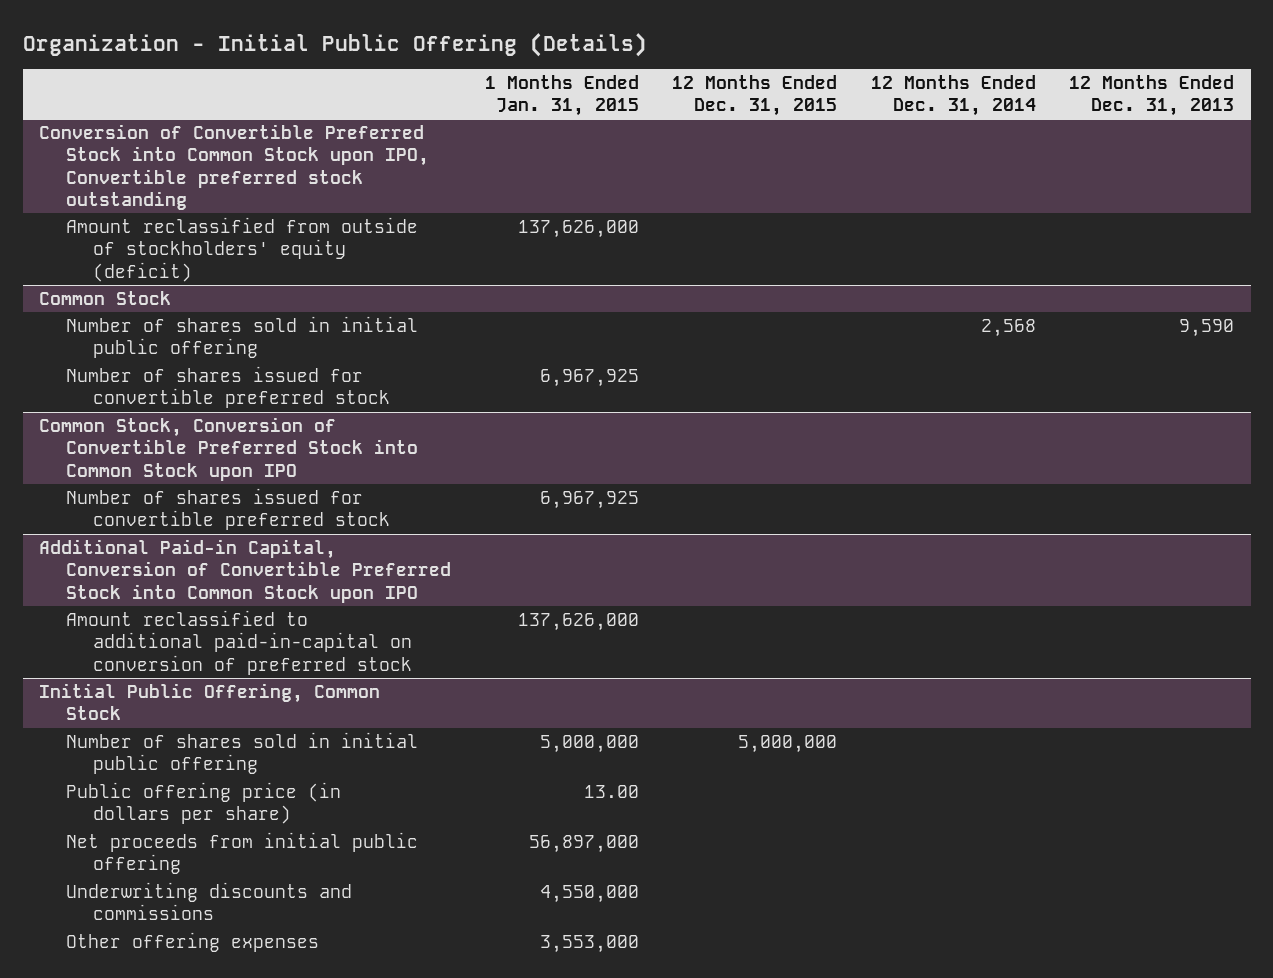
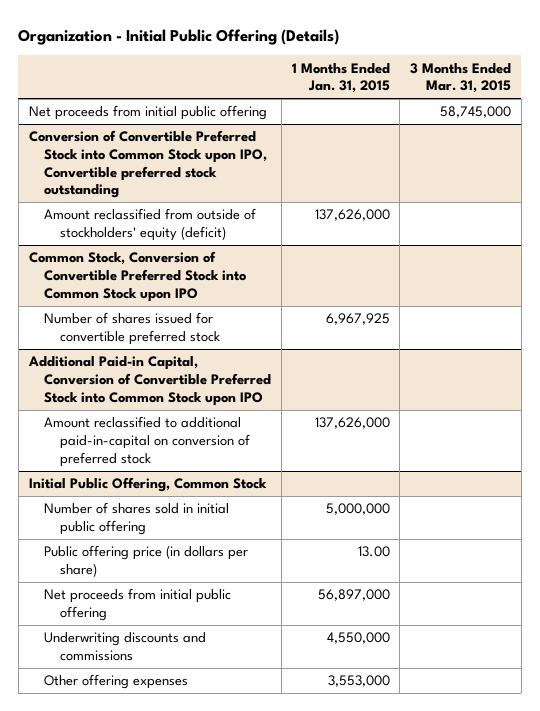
[672,74,838,117] 12 Months Ended Dec. 31, 2015 -> none
[870,74,1036,117] 12 Months Ended Dec. 31, 2014 -> none
[1069,74,1235,117] 12 Months Ended Dec. 31, 2013 -> none
none -> [410,62,512,94] 3 Months Ended Mar. 31, 2015
none -> [28,105,267,121] Net proceeds from initial public offering
[39,291,172,306] Common Stock -> none
[66,316,419,359] Number of shares sold in initial public offering -> none
[66,366,390,409] Number of shares issued for convertible preferred stock -> none

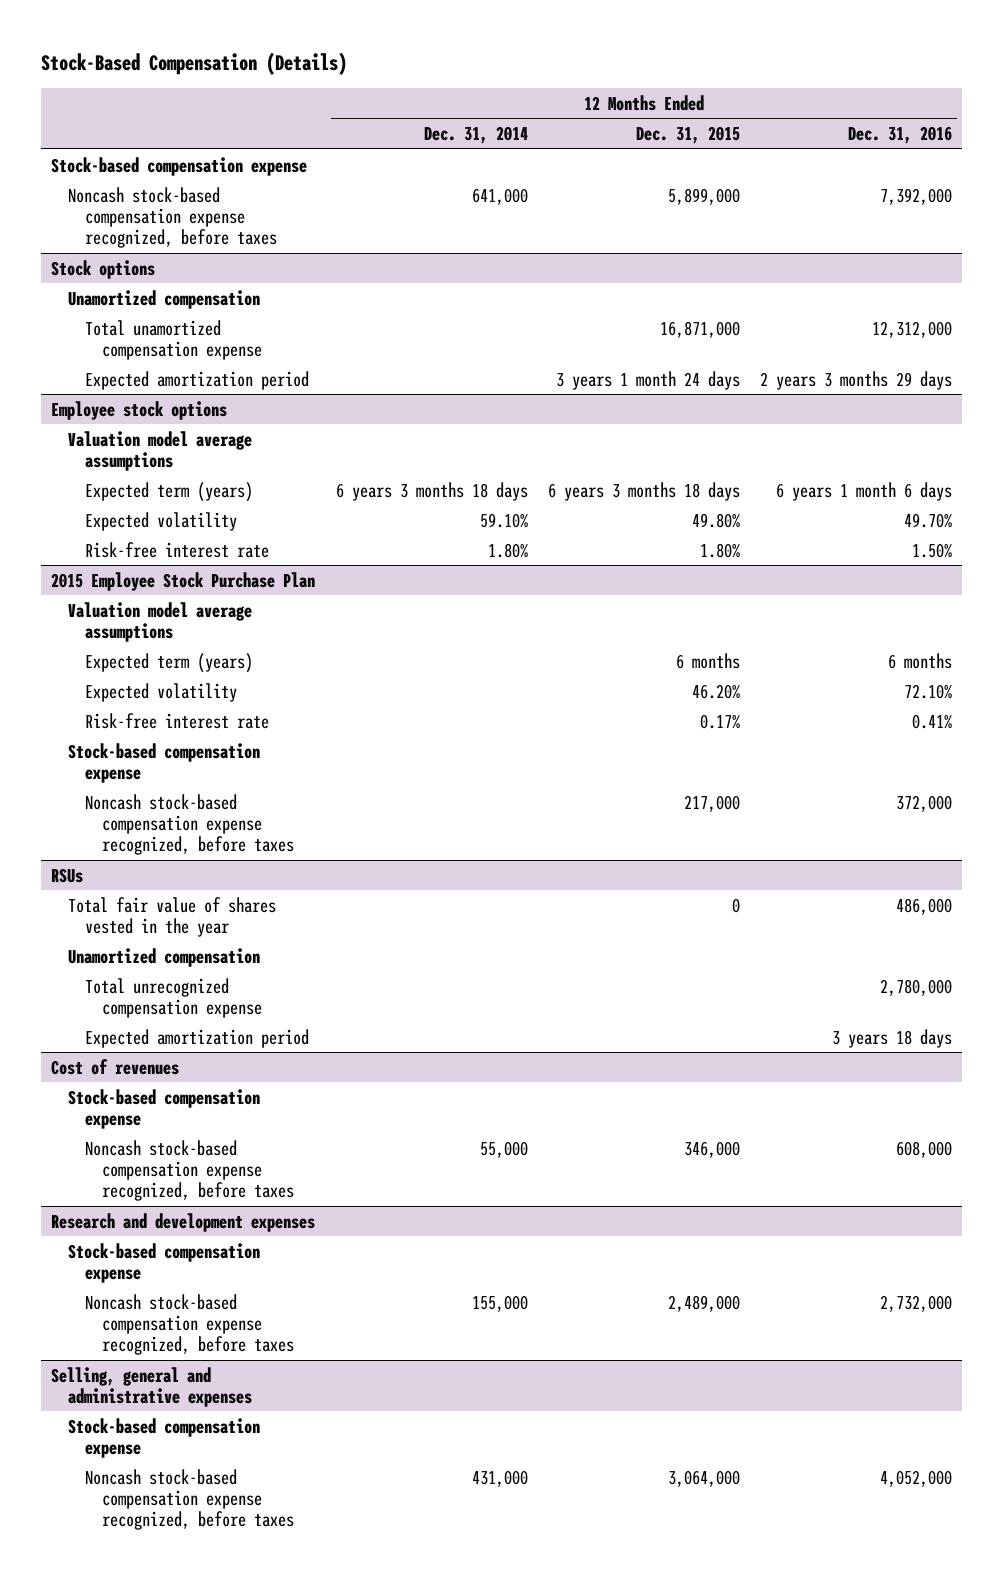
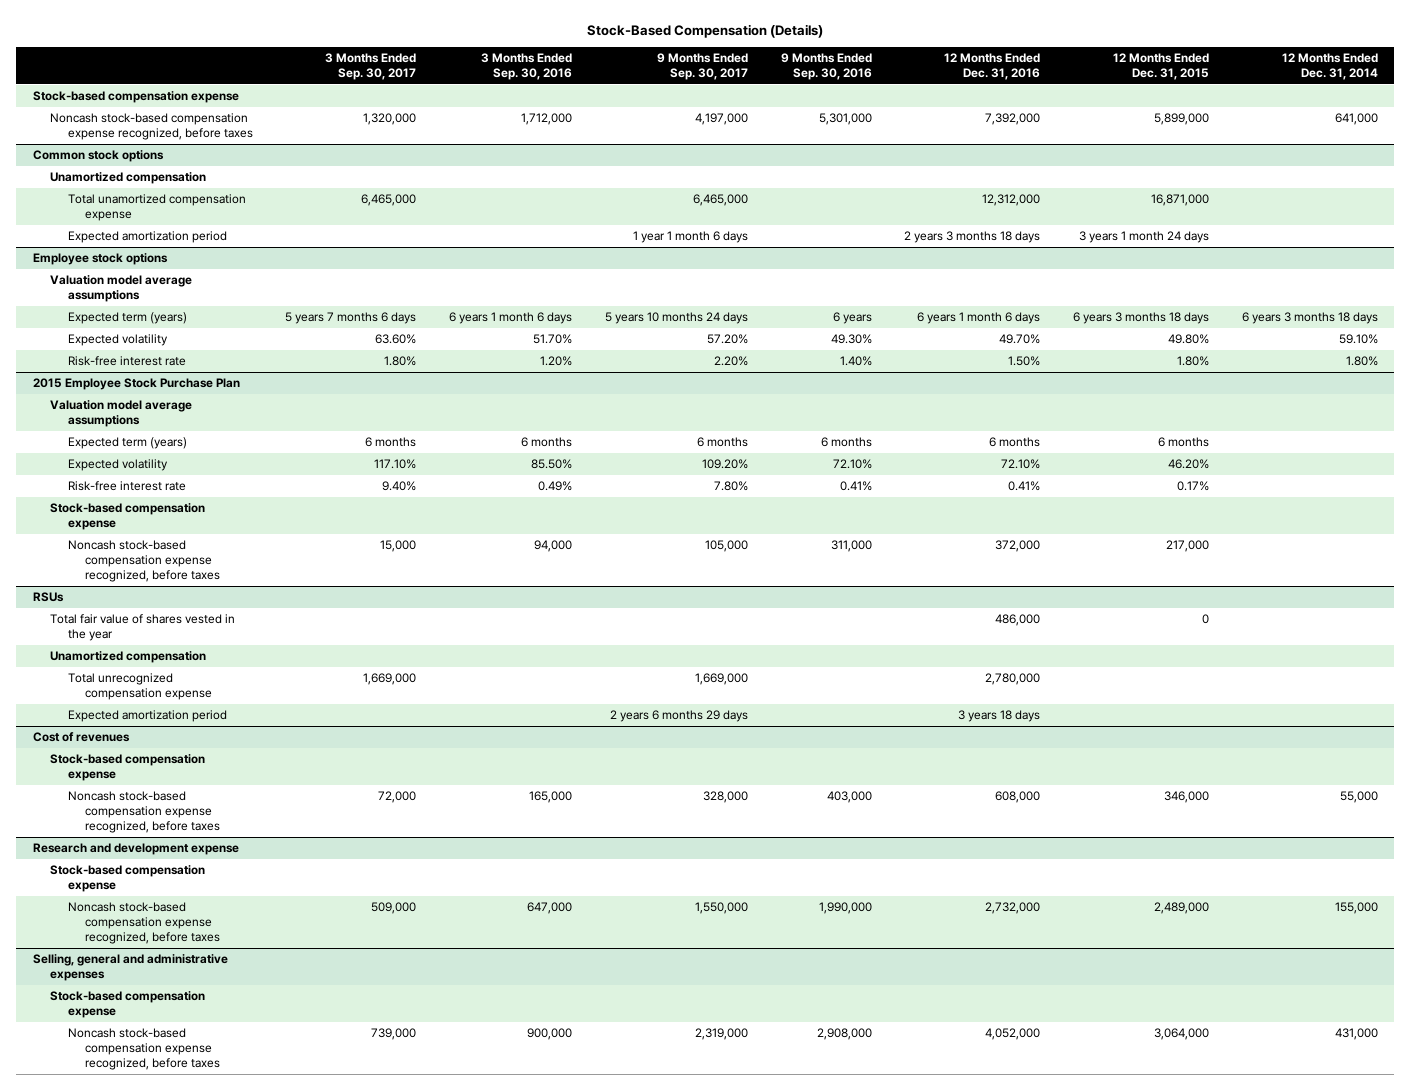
none -> [325,52,417,80] 3 Months Ended Sep. 30, 2017
none -> [481,52,573,80] 3 Months Ended Sep. 30, 2016
none -> [656,52,748,80] 9 Months Ended Sep. 30, 2017
none -> [780,52,872,80] 9 Months Ended Sep. 30, 2016
[51,259,156,279] Stock options -> [32,150,164,163] Common stock options
[760,370,953,390] 2 years 3 months 29 days -> [904,231,1041,244] 2 years 3 months 18 days
[51,1212,316,1232] Research and development expenses -> [32,843,239,856] Research and development expense

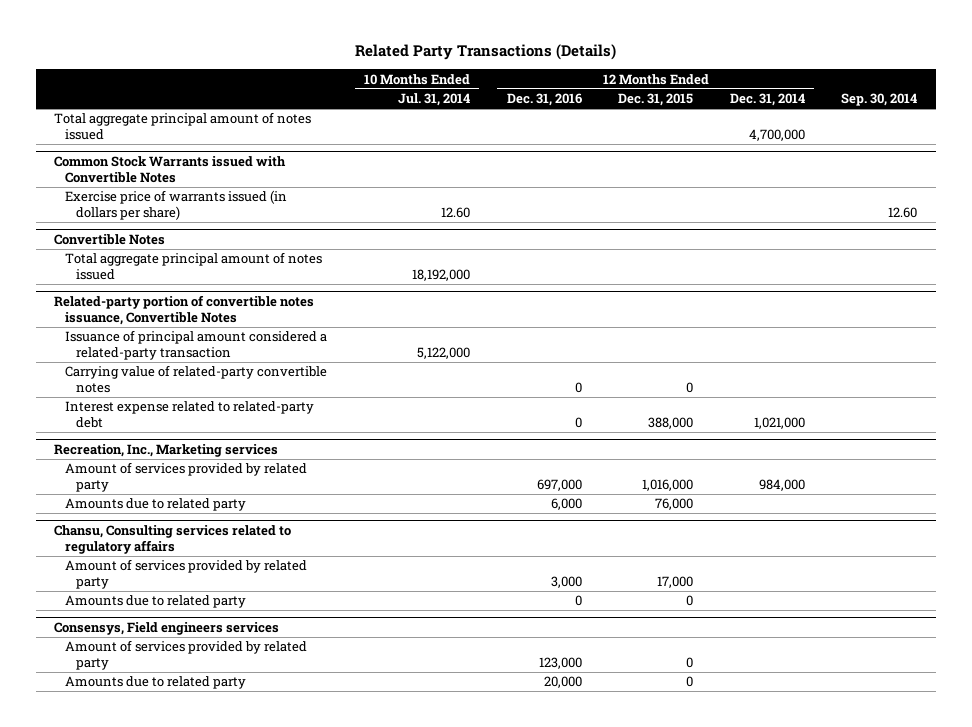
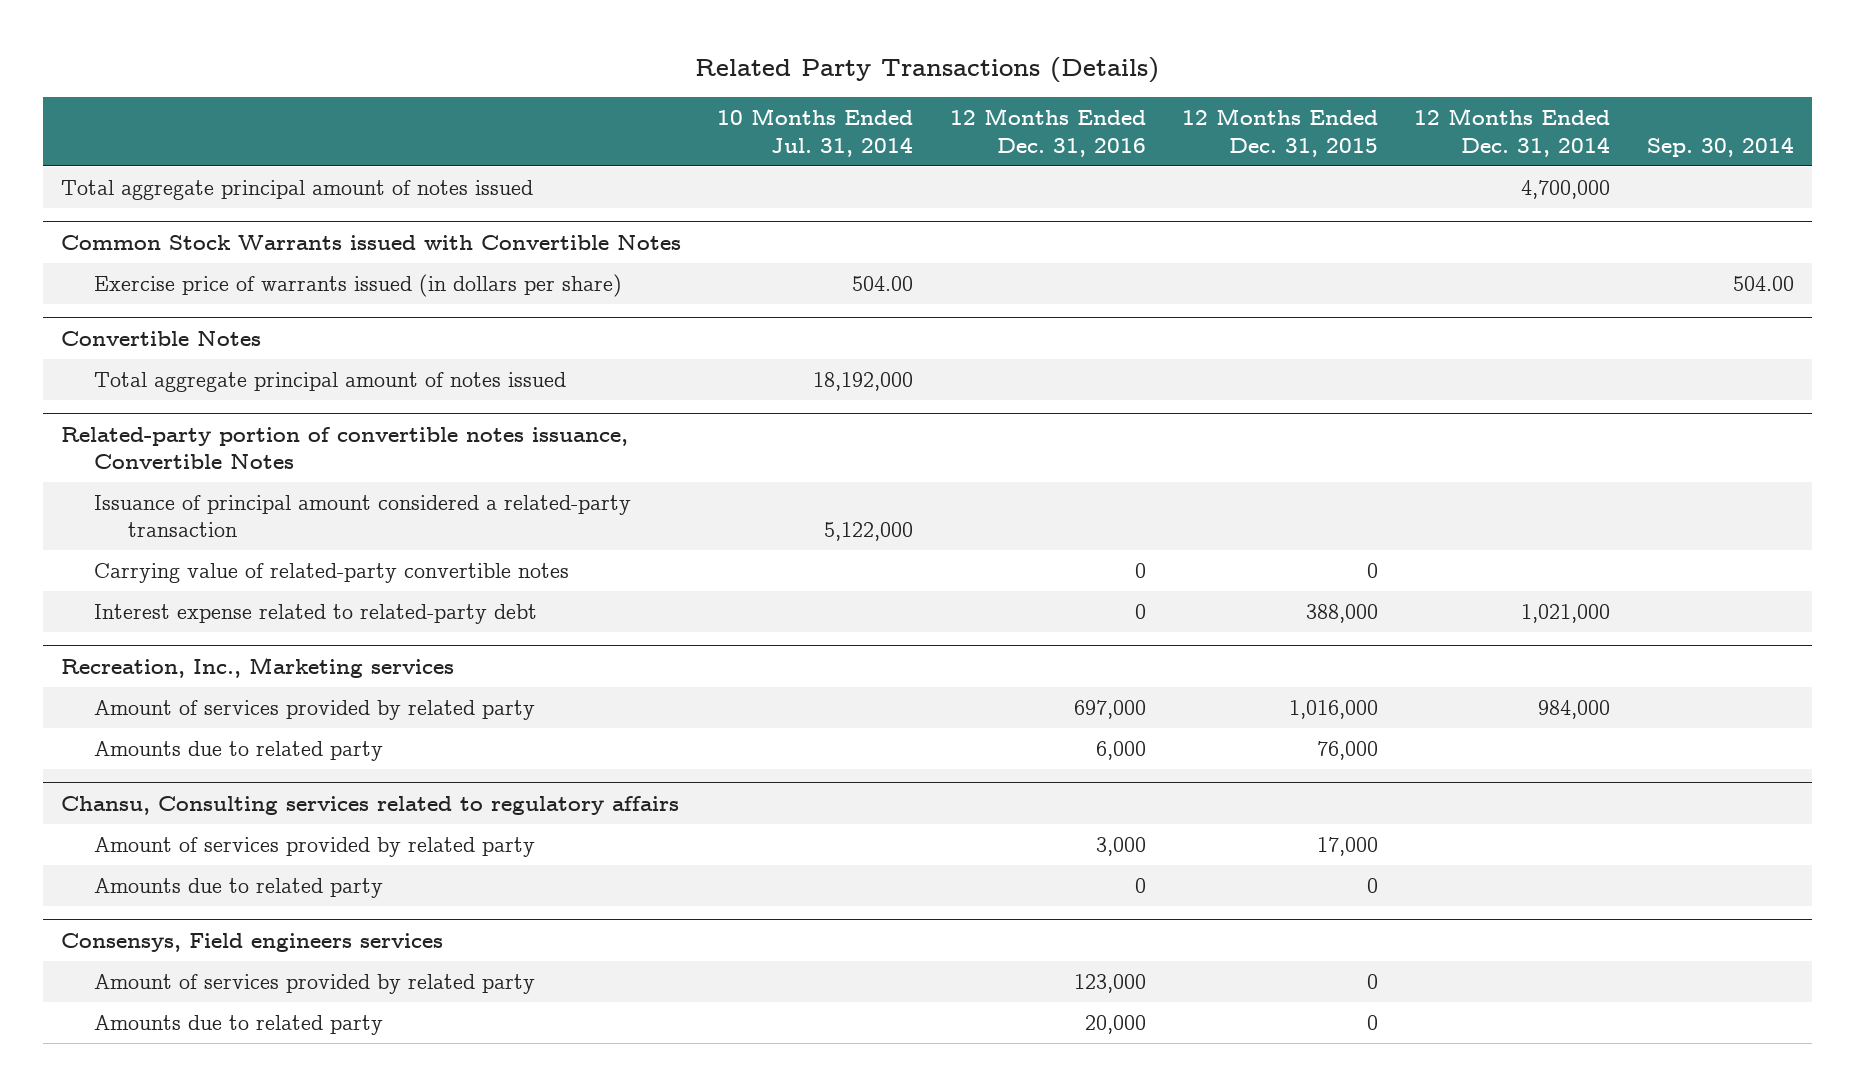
[441,207,471,219] 12.60 -> [852,275,914,291] 504.00
[888,207,918,219] 12.60 -> [1732,275,1794,291] 504.00

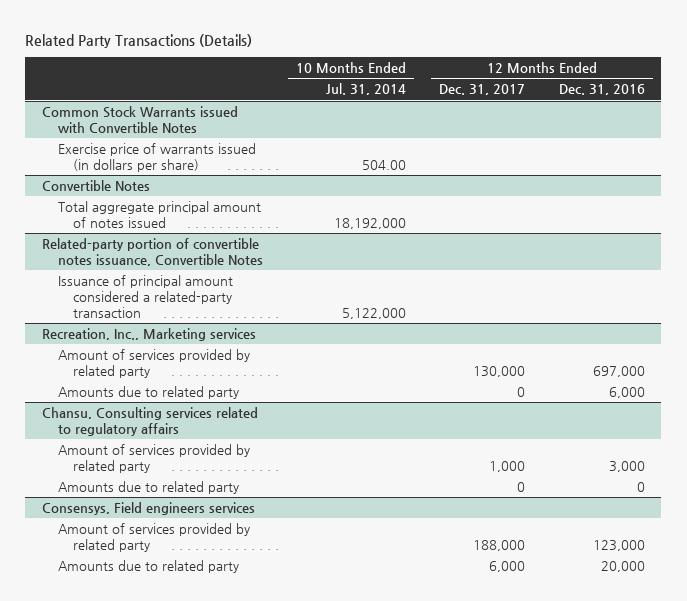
[1182,108,1379,157] 12 Months Ended Dec. 31, 2015 -> none
[1414,108,1611,157] 12 Months Ended Dec. 31, 2014 -> none
[1646,136,1794,157] Sep. 30, 2014 -> none
none -> [439,84,526,96] Dec. 31, 2017
[60,179,533,200] Total aggregate principal amount of notes issued -> none
[94,562,570,583] Carrying value of related-party convertible notes -> none
[94,603,538,624] Interest expense related to related-party debt -> none

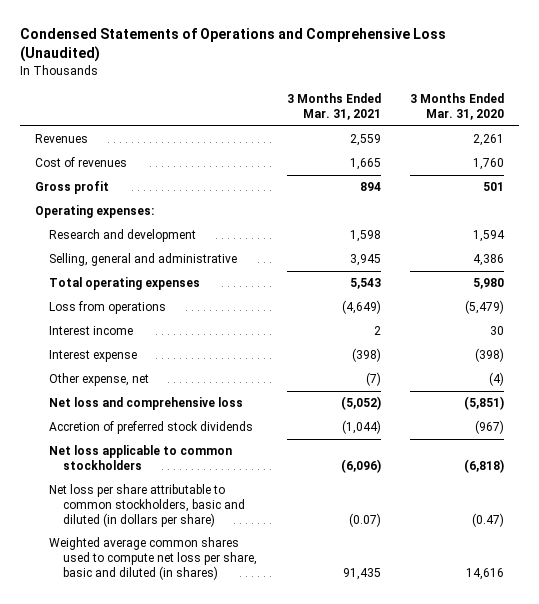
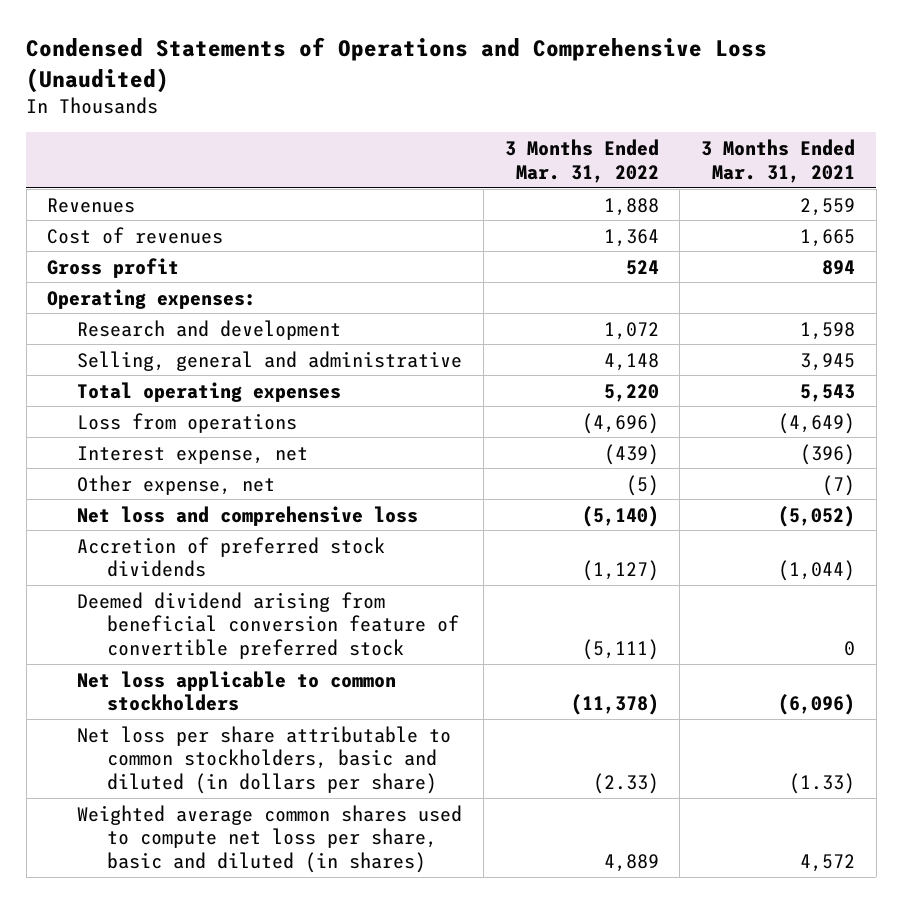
[410,93,505,120] 3 Months Ended Mar. 31, 2020 -> none
none -> [504,138,659,183] 3 Months Ended Mar. 31, 2022
[48,326,133,336] Interest income -> none
[48,350,137,363] Interest expense -> [77,445,309,464] Interest expense, net
[351,348,381,363] (398) -> [800,443,856,465] (396)
none -> [77,591,460,660] Deemed dividend arising from beneficial conversion feature of convertible preferred stock
[348,512,381,527] (0.07) -> [789,773,856,795] (1.33)
[342,567,381,580] 91,435 -> [800,854,856,873] 4,572

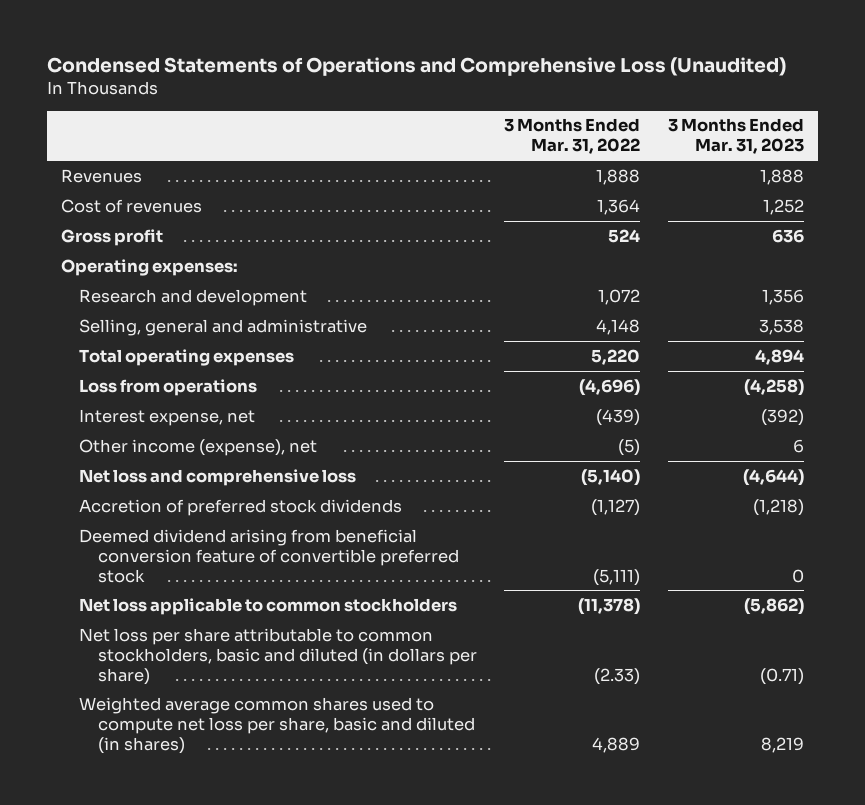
[701,138,856,183] 3 Months Ended Mar. 31, 2021 -> none
none -> [668,118,805,155] 3 Months Ended Mar. 31, 2023
[77,474,276,495] Other expense, net -> [79,438,318,456] Other income (expense), net

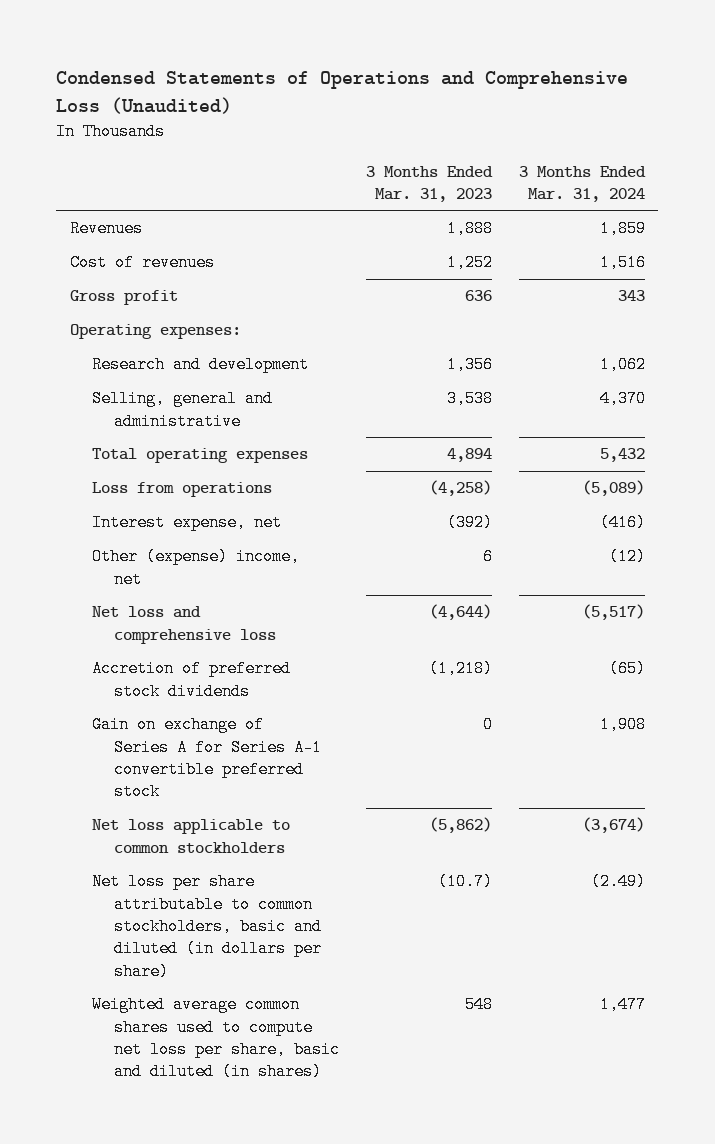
[504,118,641,155] 3 Months Ended Mar. 31, 2022 -> none
none -> [518,165,646,202] 3 Months Ended Mar. 31, 2024
[79,438,318,456] Other income (expense), net -> [91,548,300,588] Other (expense) income, net
[79,528,459,583] Deemed dividend arising from beneficial conversion feature of convertible preferred stock -> none
none -> [91,716,322,801] Gain on exchange of Series A for Series A-1 convertible preferred stock
[760,667,805,685] (0.71) -> [437,873,493,891] (10.7)
[761,736,805,753] 8,219 -> [464,996,493,1014] 548

